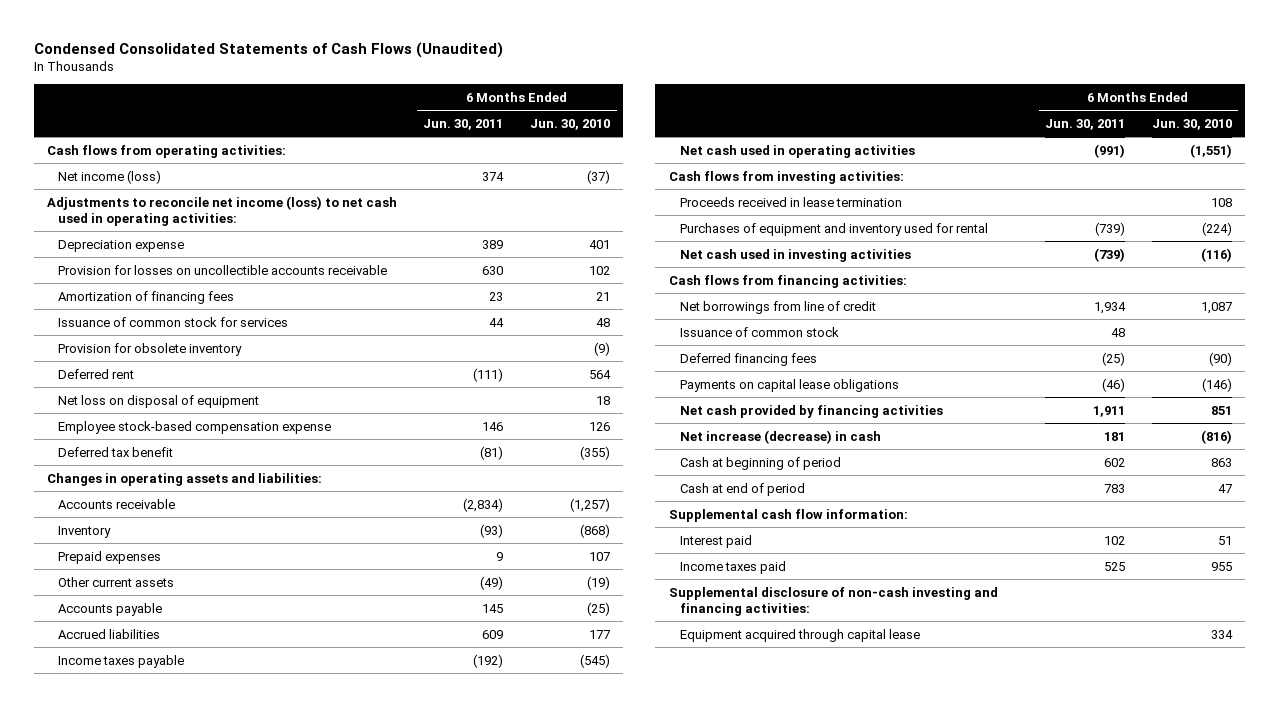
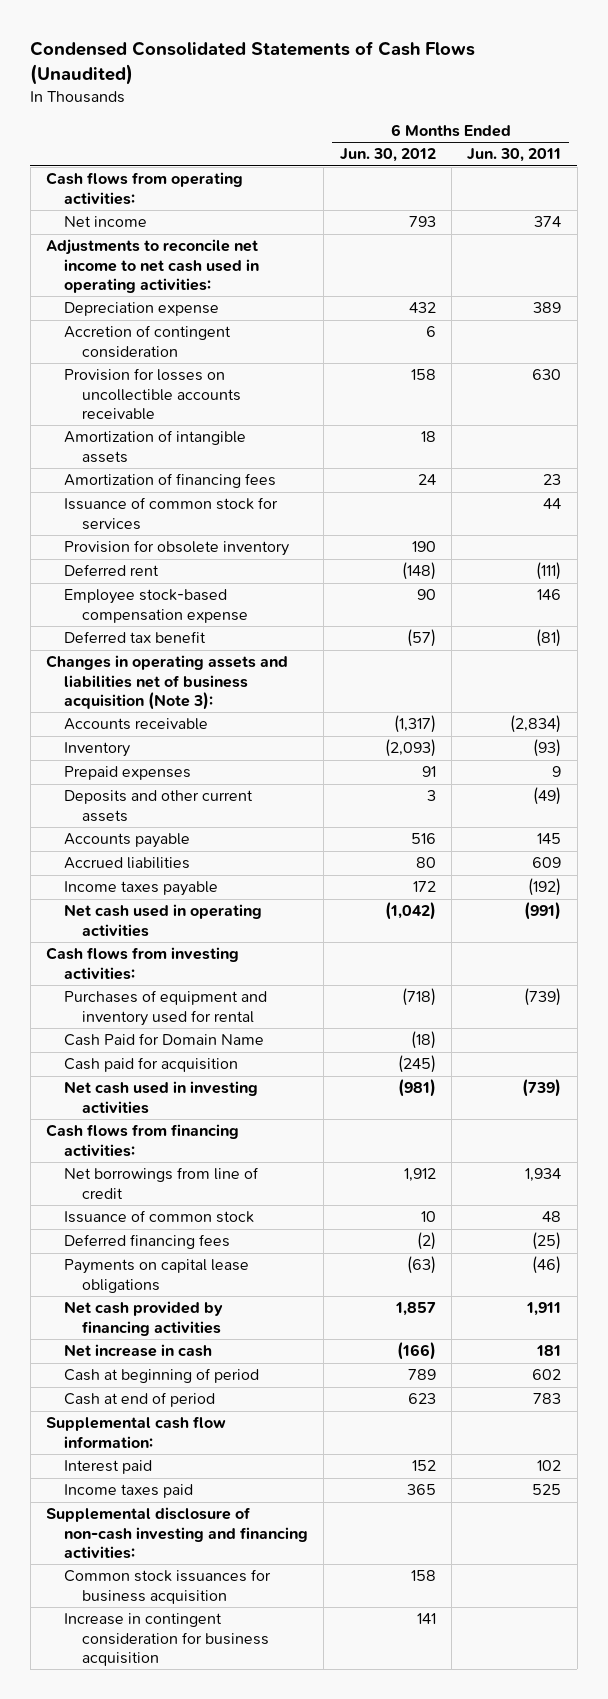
[529,118,610,130] Jun. 30, 2010 -> none
none -> [339,148,436,163] Jun. 30, 2012
[58,169,162,184] Net income (loss) -> [64,216,148,228] Net income
[46,195,397,226] Adjustments to reconcile net income (loss) to net cash used in operating activities: -> [46,239,260,294] Adjustments to reconcile net income to net cash used in operating activities:
none -> [64,325,232,358] Accretion of contingent consideration
none -> [64,430,247,463] Amortization of intangible assets
[58,394,260,408] Net loss on disposal of equipment -> none
[46,472,322,486] Changes in operating assets and liabilities: -> [46,655,289,711] Changes in operating assets and liabilities net of business acquisition (Note 3):
[58,576,175,587] Other current assets -> [64,790,254,822] Deposits and other current assets
[680,196,903,207] Proceeds received in lease termination -> none
none -> [64,1033,265,1047] Cash Paid for Domain Name
none -> [64,1057,239,1073] Cash paid for acquisition
[680,429,882,444] Net increase (decrease) in cash -> [64,1344,213,1358] Net increase in cash
[680,628,921,642] Equipment acquired through capital lease -> none
none -> [64,1569,272,1604] Common stock issuances for business acquisition
none -> [64,1613,270,1667] Increase in contingent consideration for business acquisition

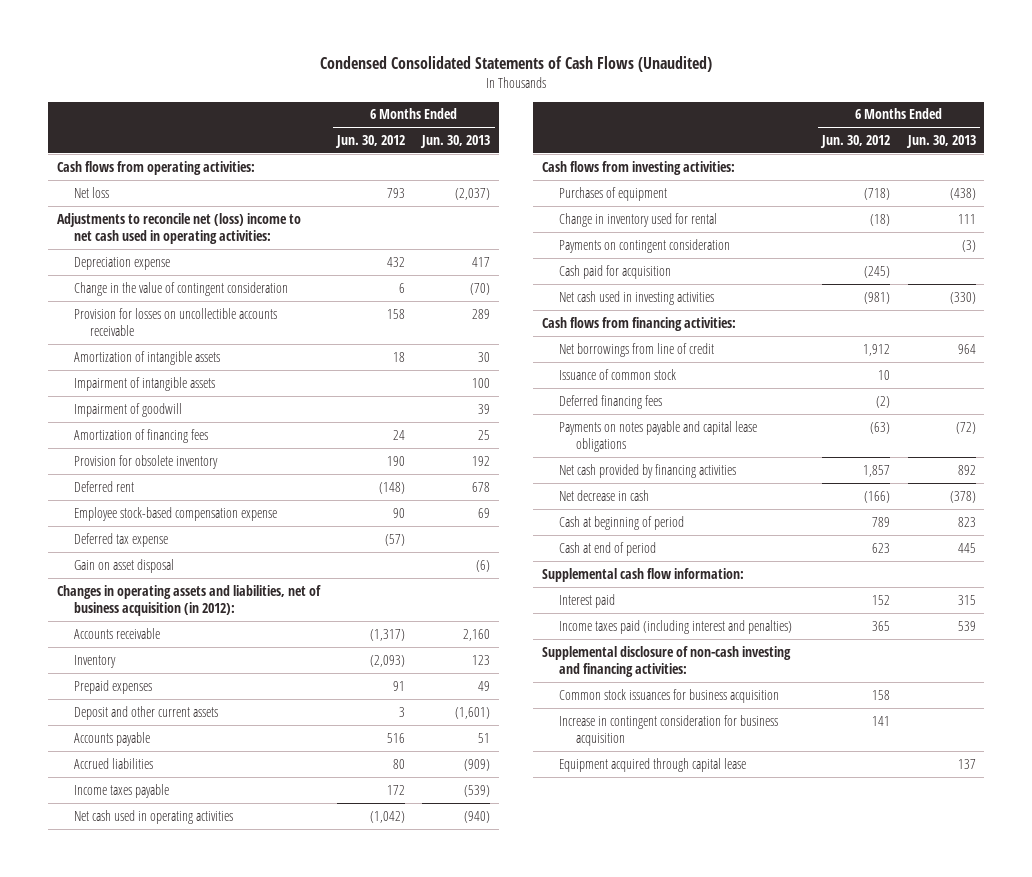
[467,148,562,163] Jun. 30, 2011 -> none
none -> [420,134,491,148] Jun. 30, 2013
[64,216,148,228] Net income -> [73,186,109,198] Net loss
[46,239,260,294] Adjustments to reconcile net income to net cash used in operating activities: -> [56,212,301,244] Adjustments to reconcile net (loss) income to net cash used in operating activities:
[64,325,232,358] Accretion of contingent consideration -> [73,281,288,296] Change in the value of contingent consideration
none -> [73,376,215,391] Impairment of intangible assets
none -> [73,402,182,417] Impairment of goodwill
[64,497,279,530] Issuance of common stock for services -> none
[64,631,207,644] Deferred tax benefit -> [73,532,168,547] Deferred tax expense
none -> [73,558,174,573] Gain on asset disposal
[46,655,289,711] Changes in operating assets and liabilities net of business acquisition (Note 3): -> [56,584,321,616] Changes in operating assets and liabilities, net of business acquisition (in 2012):
[64,790,254,822] Deposits and other current assets -> [73,705,218,720] Deposit and other current assets
[64,1033,265,1047] Cash Paid for Domain Name -> none
[64,990,268,1026] Purchases of equipment and inventory used for rental -> [558,186,667,201] Purchases of equipment
none -> [558,212,717,227] Change in inventory used for rental
none -> [558,238,730,253] Payments on contingent consideration
[64,1259,250,1293] Payments on capital lease obligations -> [558,420,757,452] Payments on notes payable and capital lease obligations
[64,1344,213,1358] Net increase in cash -> [558,489,649,501] Net decrease in cash
[64,1484,194,1499] Income taxes paid -> [558,619,792,634] Income taxes paid (including interest and penalties)
none -> [558,757,746,772] Equipment acquired through capital lease

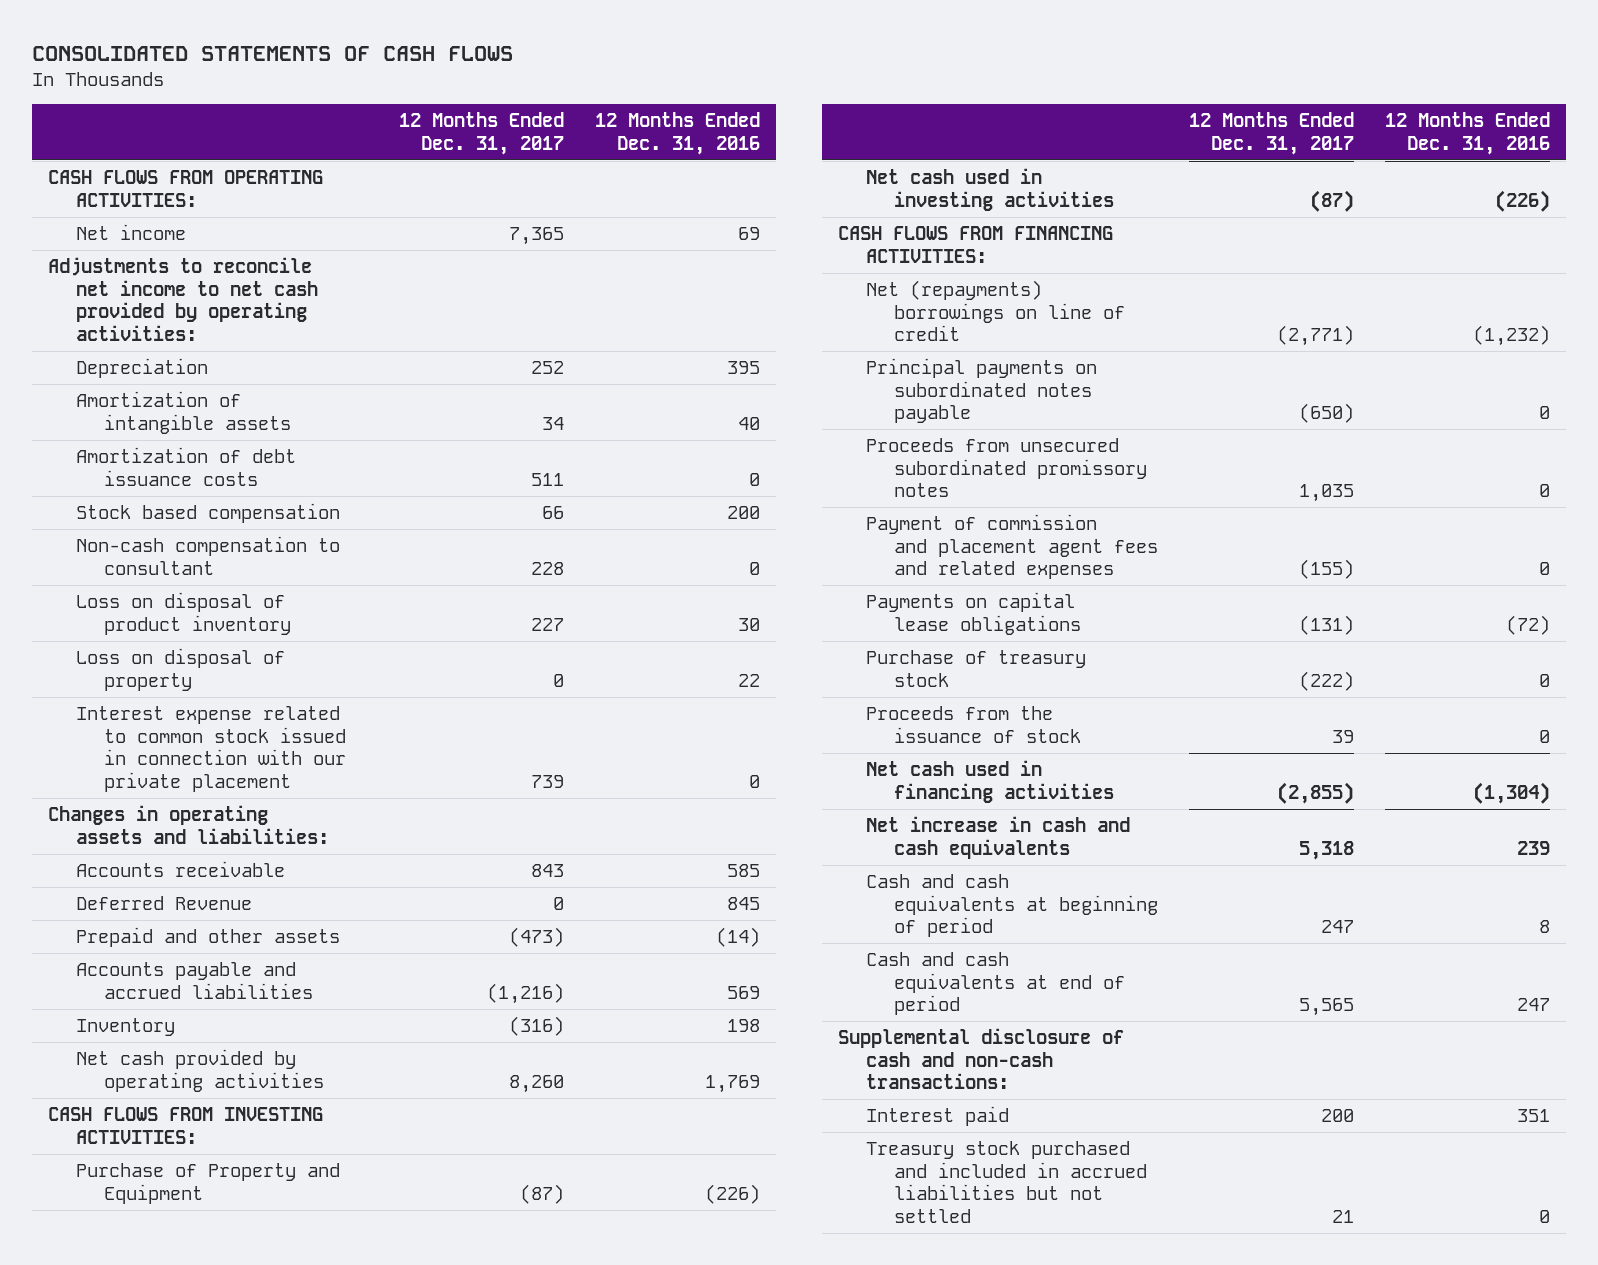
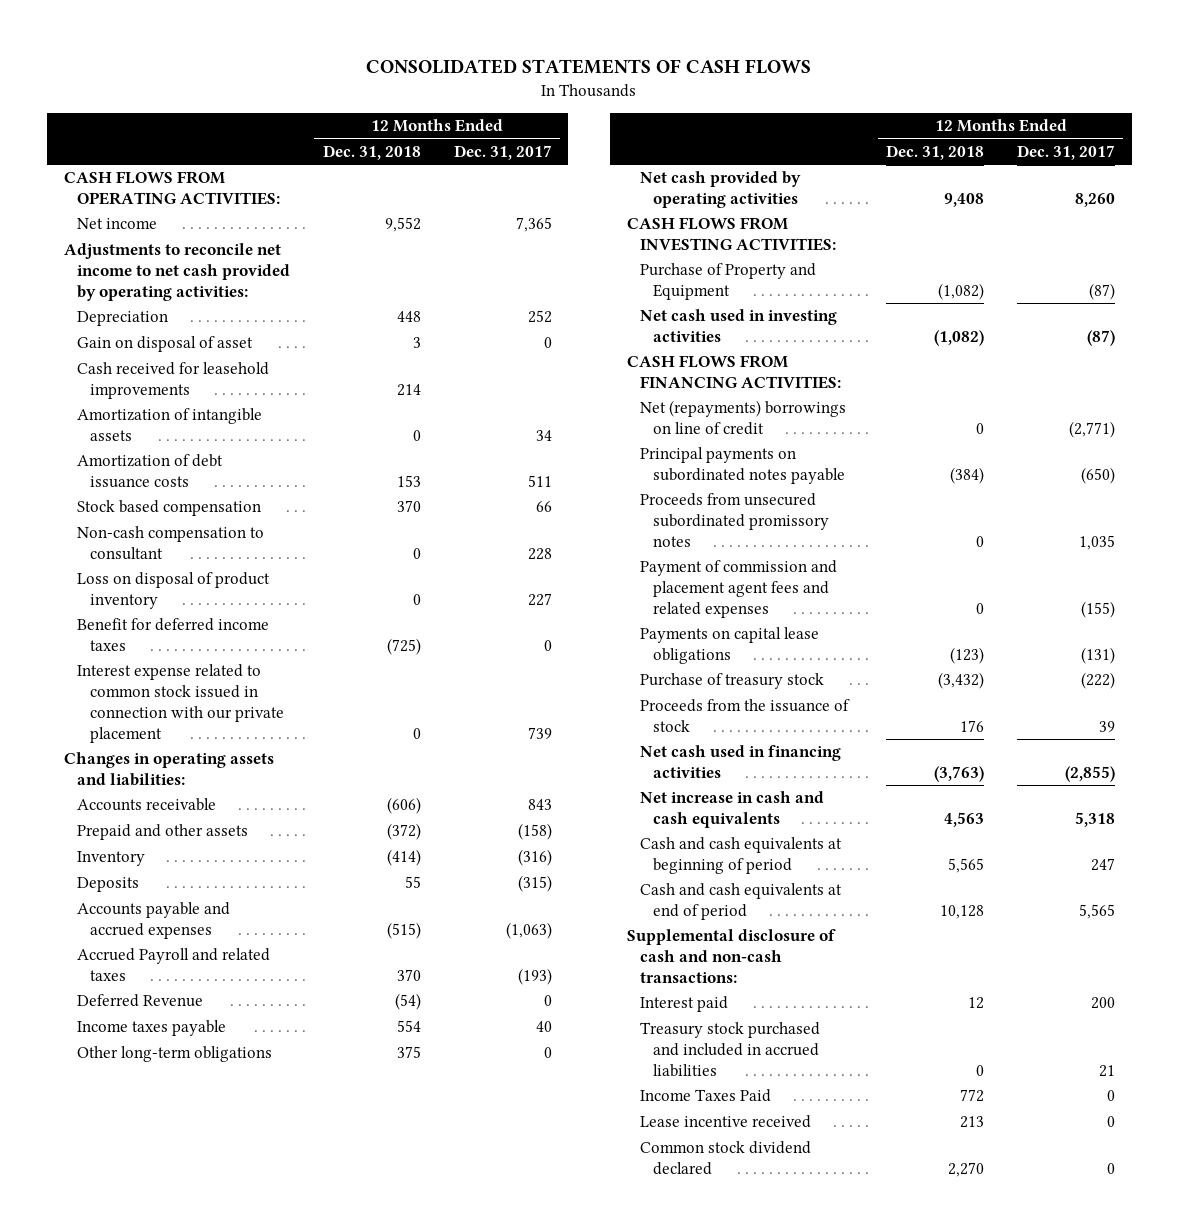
[595,112,761,155] 12 Months Ended Dec. 31, 2016 -> none
none -> [322,144,421,160] Dec. 31, 2018
none -> [76,336,253,353] Gain on disposal of asset
none -> [76,362,269,400] Cash received for leasehold improvements
[75,647,285,691] Loss on disposal of property -> none
none -> [76,618,269,652] Benefit for deferred income taxes
[75,961,314,999] Accounts payable and accrued liabilities -> none
[509,926,565,947] (473) -> [517,823,552,841] (158)
none -> [76,877,139,893] Deposits
none -> [76,902,230,940] Accounts payable and accrued expenses
none -> [76,948,270,982] Accrued Payroll and related taxes
[75,895,252,910] Deferred Revenue -> [76,994,203,1008] Deferred Revenue
none -> [76,1020,226,1037] Income taxes payable
none -> [76,1046,272,1063] Other long-term obligations
[866,1140,1148,1224] Treasury stock purchased and included in accrued liabilities but not settled -> [639,1022,820,1077] Treasury stock purchased and included in accrued liabilities
none -> [639,1089,771,1103] Income Taxes Paid
none -> [639,1115,811,1129] Lease incentive received
none -> [639,1141,811,1176] Common stock dividend declared

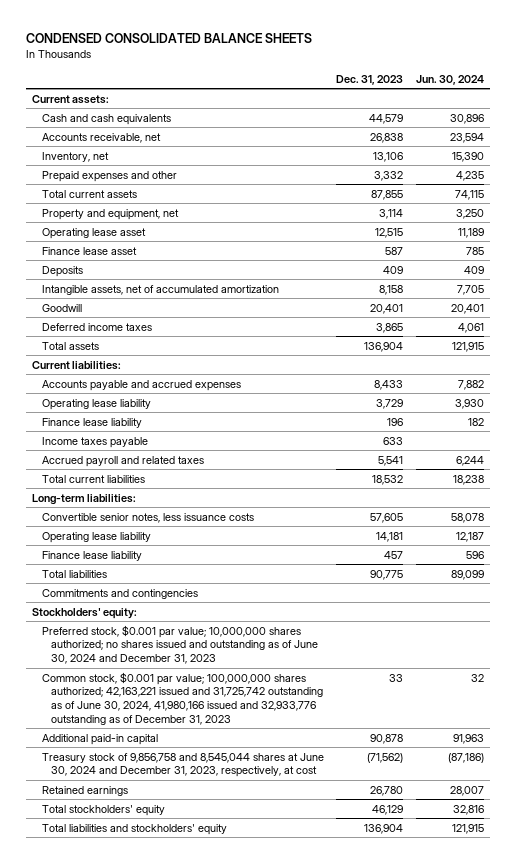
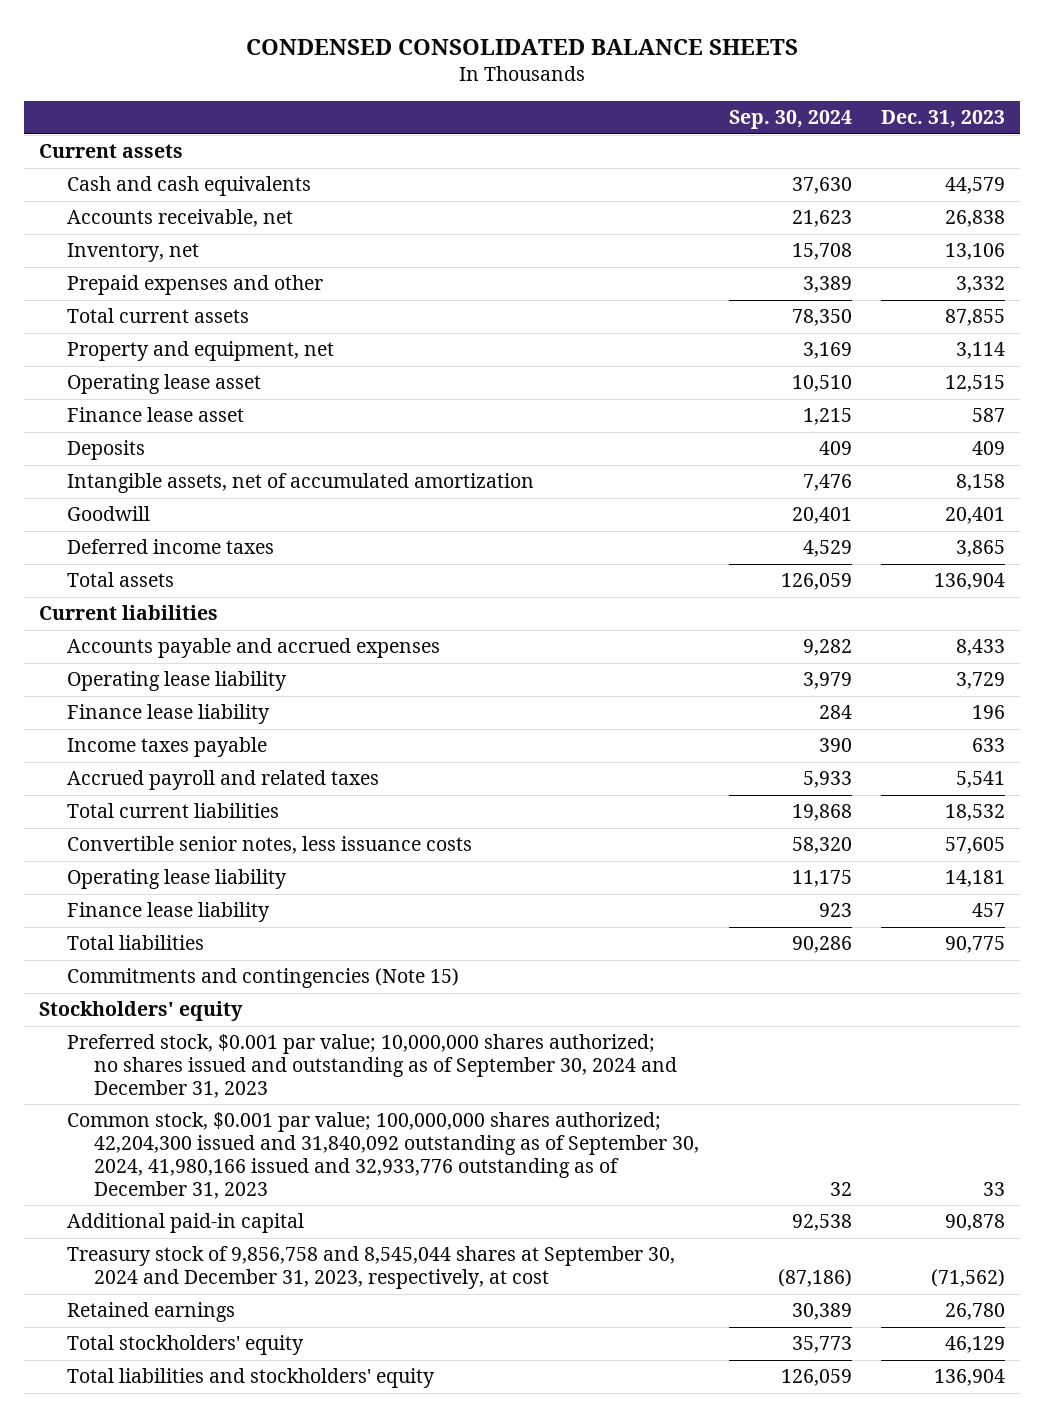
[415,74,484,85] Jun. 30, 2024 -> none
none -> [728,110,852,130] Sep. 30, 2024
[32,94,110,104] Current assets: -> [39,144,184,159] Current assets
[32,360,122,370] Current liabilities: -> [39,605,219,621] Current liabilities
[32,493,137,505] Long-term liabilities: -> none
[41,588,198,599] Commitments and contingencies -> [66,968,459,989] Commitments and contingencies (Note 15)
[32,607,138,619] Stockholders' equity: -> [39,1001,244,1022] Stockholders' equity
[41,624,319,664] Preferred stock, $0.001 par value; 10,000,000 shares authorized; no shares issued and outstanding as of June 30, 2024 and December 31, 2023 -> [66,1034,678,1099] Preferred stock, $0.001 par value; 10,000,000 shares authorized; no shares issued and outstanding as of September 30, 2024 and December 31, 2023
[41,671,324,725] Common stock, $0.001 par value; 100,000,000 shares authorized; 42,163,221 issued and 31,725,742 outstanding as of June 30, 2024, 41,980,166 issued and 32,933,776 outstanding as of December 31, 2023 -> [66,1112,700,1199] Common stock, $0.001 par value; 100,000,000 shares authorized; 42,204,300 issued and 31,840,092 outstanding as of September 30, 2024, 41,980,166 issued and 32,933,776 outstanding as of December 31, 2023
[41,752,324,778] Treasury stock of 9,856,758 and 8,545,044 shares at June 30, 2024 and December 31, 2023, respectively, at cost -> [66,1246,675,1290] Treasury stock of 9,856,758 and 8,545,044 shares at September 30, 2024 and December 31, 2023, respectively, at cost

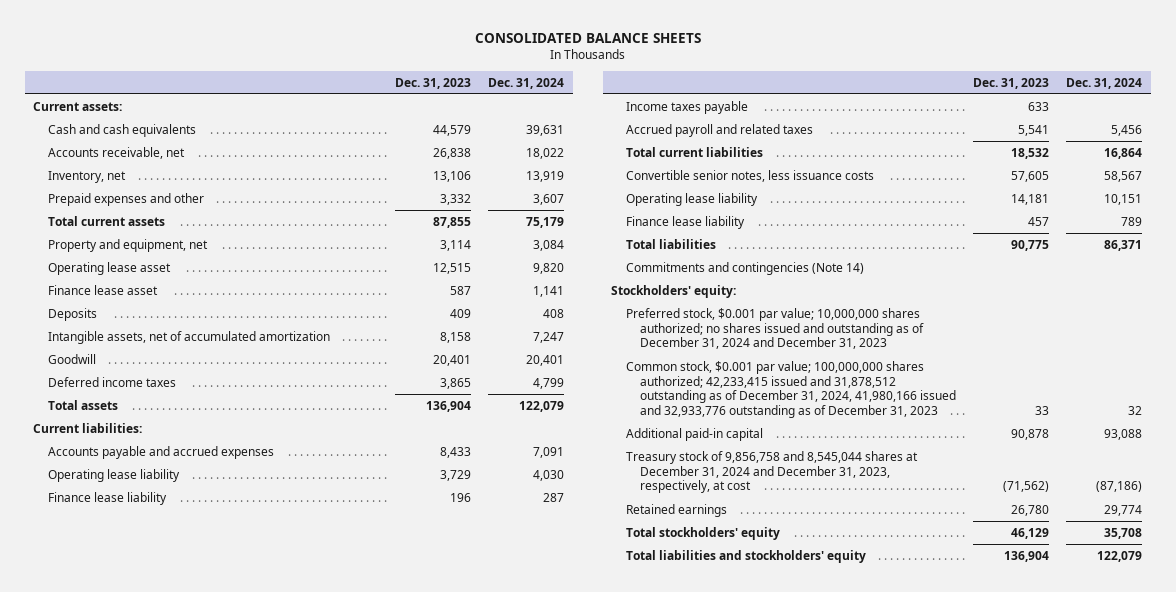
[246,38,799,55] CONDENSED CONSOLIDATED BALANCE SHEETS -> [474,33,701,44] CONSOLIDATED BALANCE SHEETS
[728,110,852,130] Sep. 30, 2024 -> none
none -> [488,77,565,89] Dec. 31, 2024
[39,144,184,159] Current assets -> [33,101,123,111] Current assets:
[39,605,219,621] Current liabilities -> [33,422,143,433] Current liabilities:
[66,968,459,989] Commitments and contingencies (Note 15) -> [625,261,864,275] Commitments and contingencies (Note 14)
[39,1001,244,1022] Stockholders' equity -> [611,284,737,298] Stockholders' equity:
[66,1034,678,1099] Preferred stock, $0.001 par value; 10,000,000 shares authorized; no shares issued and outstanding as of September 30, 2024 and December 31, 2023 -> [625,307,925,350] Preferred stock, $0.001 par value; 10,000,000 shares authorized; no shares issued and outstanding as of December 31, 2024 and December 31, 2023
[66,1112,700,1199] Common stock, $0.001 par value; 100,000,000 shares authorized; 42,204,300 issued and 31,840,092 outstanding as of September 30, 2024, 41,980,166 issued and 32,933,776 outstanding as of December 31, 2023 -> [625,360,957,419] Common stock, $0.001 par value; 100,000,000 shares authorized; 42,233,415 issued and 31,878,512 outstanding as of December 31, 2024, 41,980,166 issued and 32,933,776 outstanding as of December 31, 2023
[66,1246,675,1290] Treasury stock of 9,856,758 and 8,545,044 shares at September 30, 2024 and December 31, 2023, respectively, at cost -> [625,450,918,494] Treasury stock of 9,856,758 and 8,545,044 shares at December 31, 2024 and December 31, 2023, respectively, at cost

